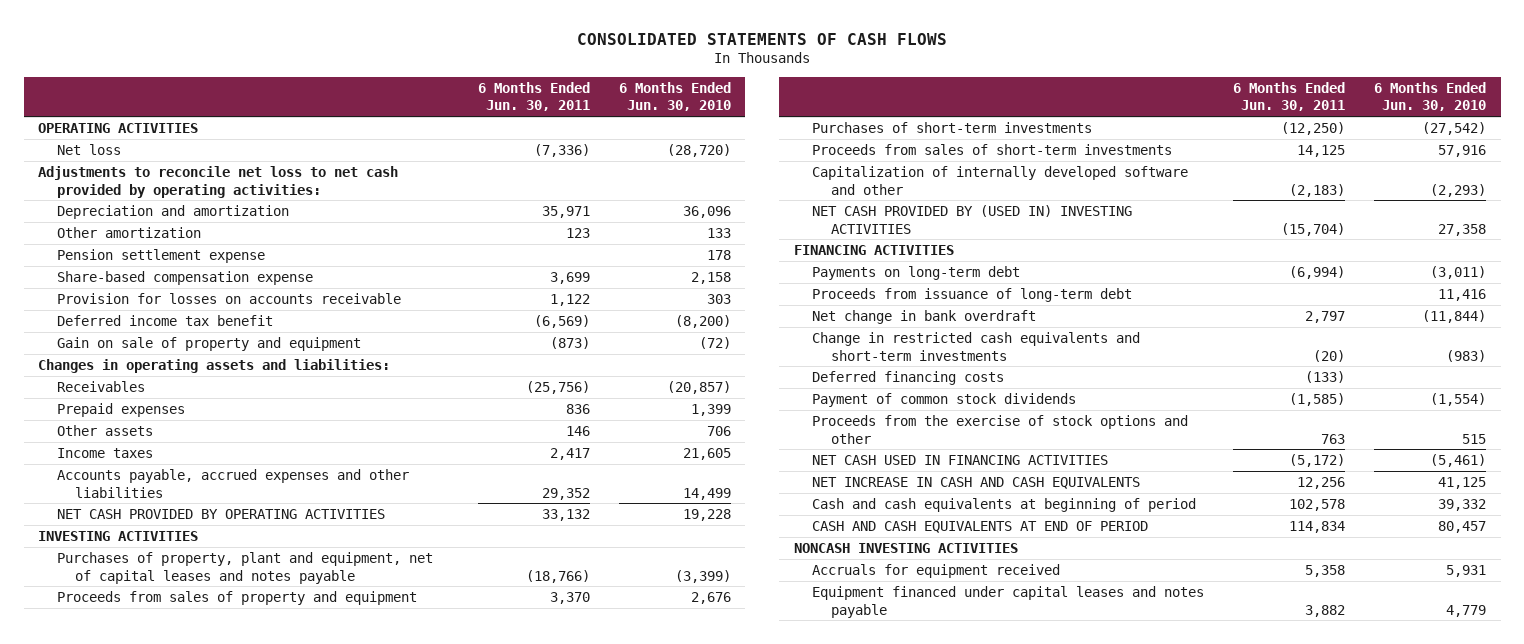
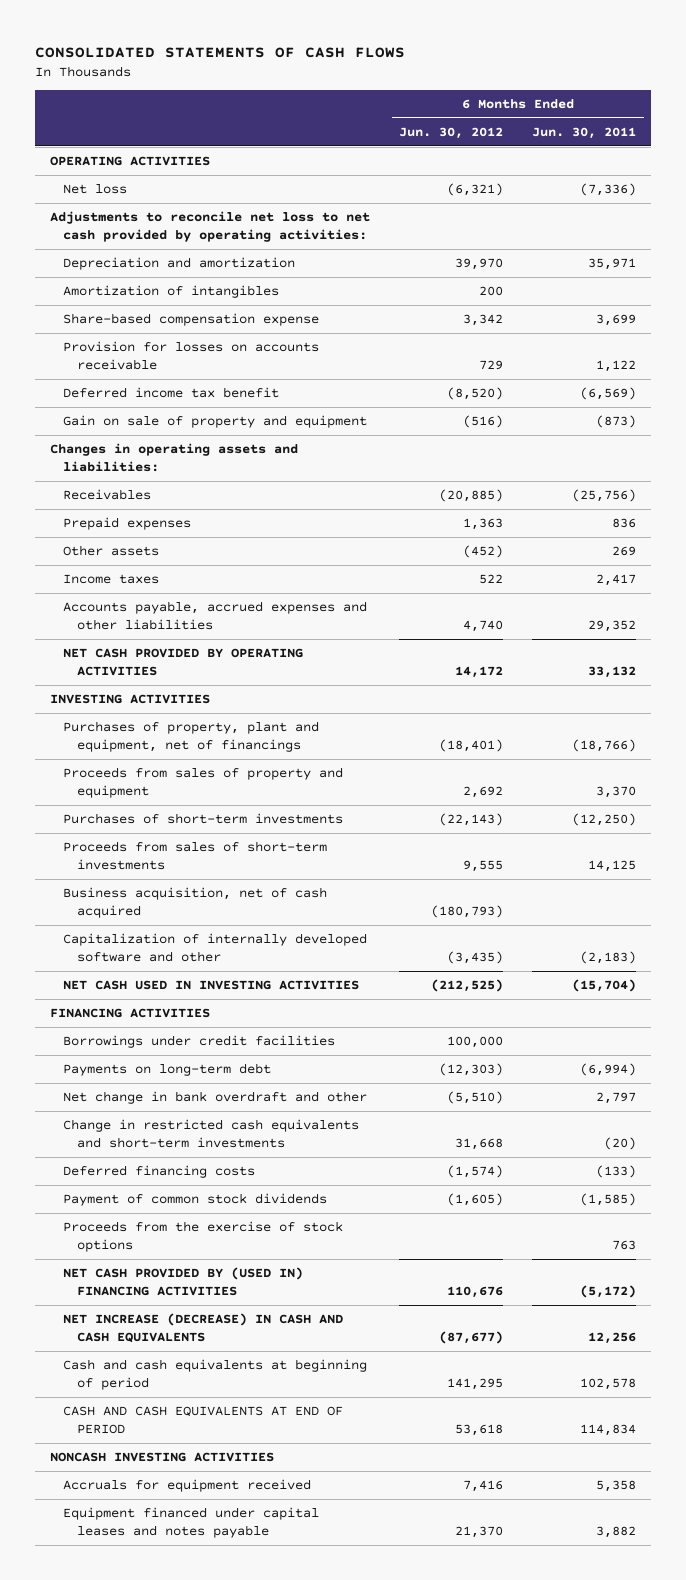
[618,81,731,112] 6 Months Ended Jun. 30, 2010 -> none
none -> [399,126,504,139] Jun. 30, 2012
[56,226,201,238] Other amortization -> none
[56,248,265,263] Pension settlement expense -> none
none -> [63,285,280,299] Amortization of intangibles
[565,425,590,436] 146 -> [612,546,637,557] 269
[56,551,433,584] Purchases of property, plant and equipment, net of capital leases and notes payable -> [63,721,320,752] Purchases of property, plant and equipment, net of financings
none -> [63,887,328,918] Business acquisition, net of cash acquired
[812,204,1133,234] NET CASH PROVIDED BY (USED IN) INVESTING ACTIVITIES -> [63,980,360,991] NET CASH USED IN INVESTING ACTIVITIES
none -> [63,1035,336,1049] Borrowings under credit facilities
[812,287,1133,302] Proceeds from issuance of long-term debt -> none
[812,309,1037,324] Net change in bank overdraft -> [63,1091,368,1105] Net change in bank overdraft and other
[812,414,1189,444] Proceeds from the exercise of stock options and other -> [63,1221,344,1252] Proceeds from the exercise of stock options
[812,454,1109,465] NET CASH USED IN FINANCING ACTIVITIES -> [63,1267,304,1296] NET CASH PROVIDED BY (USED IN) FINANCING ACTIVITIES
[812,476,1141,489] NET INCREASE IN CASH AND CASH EQUIVALENTS -> [63,1313,344,1343] NET INCREASE (DECREASE) IN CASH AND CASH EQUIVALENTS

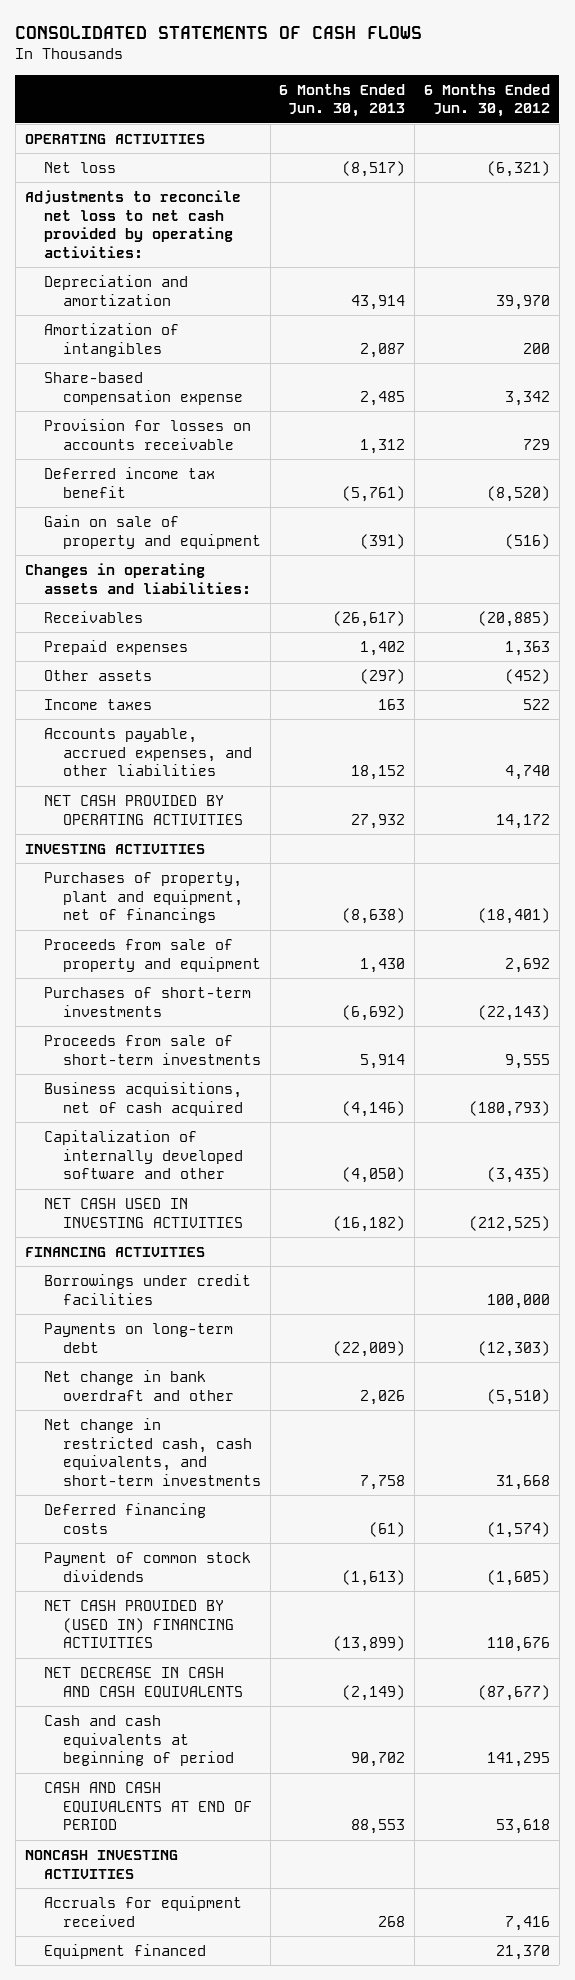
[532,126,637,139] Jun. 30, 2011 -> none
none -> [279,83,406,118] 6 Months Ended Jun. 30, 2013
[63,601,368,630] Accounts payable, accrued expenses and other liabilities -> [43,727,252,777] Accounts payable, accrued expenses, and other liabilities
[63,767,344,798] Proceeds from sales of property and equipment -> [43,938,261,972] Proceeds from sale of property and equipment
[63,841,328,870] Proceeds from sales of short-term investments -> [43,1034,261,1065] Proceeds from sale of short-term investments
[63,887,328,918] Business acquisition, net of cash acquired -> [43,1081,243,1116] Business acquisitions, net of cash acquired
[63,1119,360,1148] Change in restricted cash equivalents and short-term investments -> [43,1417,261,1486] Net change in restricted cash, cash equivalents, and short-term investments
[63,1221,344,1252] Proceeds from the exercise of stock options -> none
[63,1313,344,1343] NET INCREASE (DECREASE) IN CASH AND CASH EQUIVALENTS -> [43,1666,243,1698] NET DECREASE IN CASH AND CASH EQUIVALENTS
[63,1507,320,1538] Equipment financed under capital leases and notes payable -> [43,1943,206,1959] Equipment financed

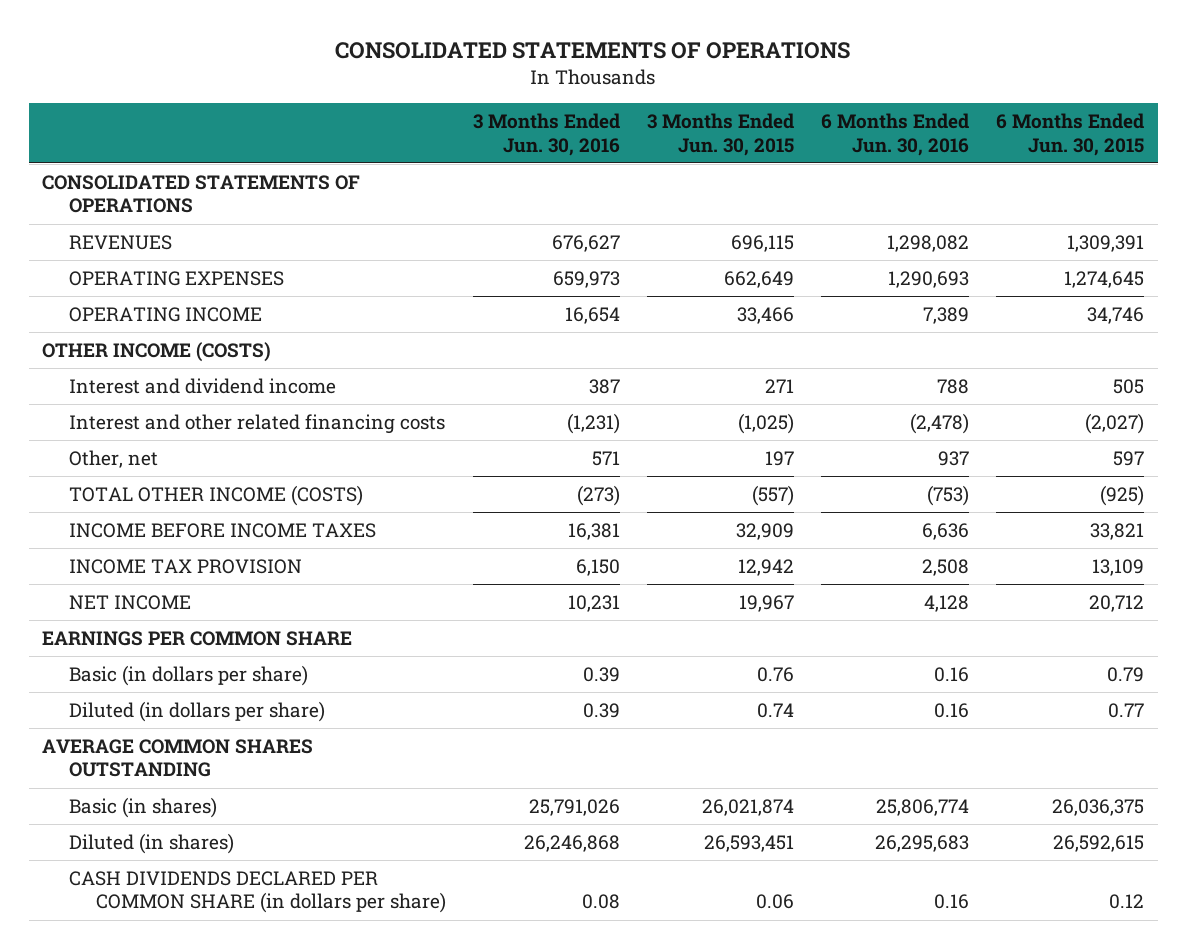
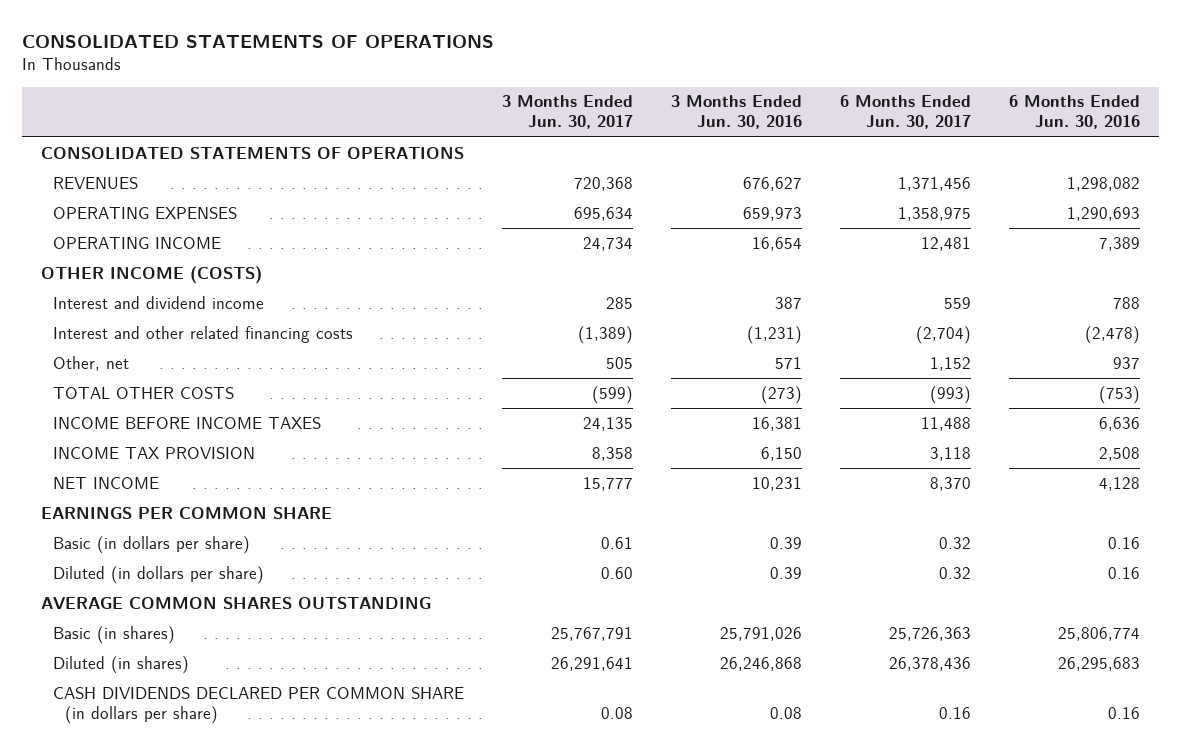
[647,113,795,156] 3 Months Ended Jun. 30, 2015 -> none
[996,113,1145,156] 6 Months Ended Jun. 30, 2015 -> none
none -> [501,95,633,130] 3 Months Ended Jun. 30, 2017
none -> [840,95,972,130] 6 Months Ended Jun. 30, 2017
[69,485,364,507] TOTAL OTHER INCOME (COSTS) -> [52,386,234,399] TOTAL OTHER COSTS

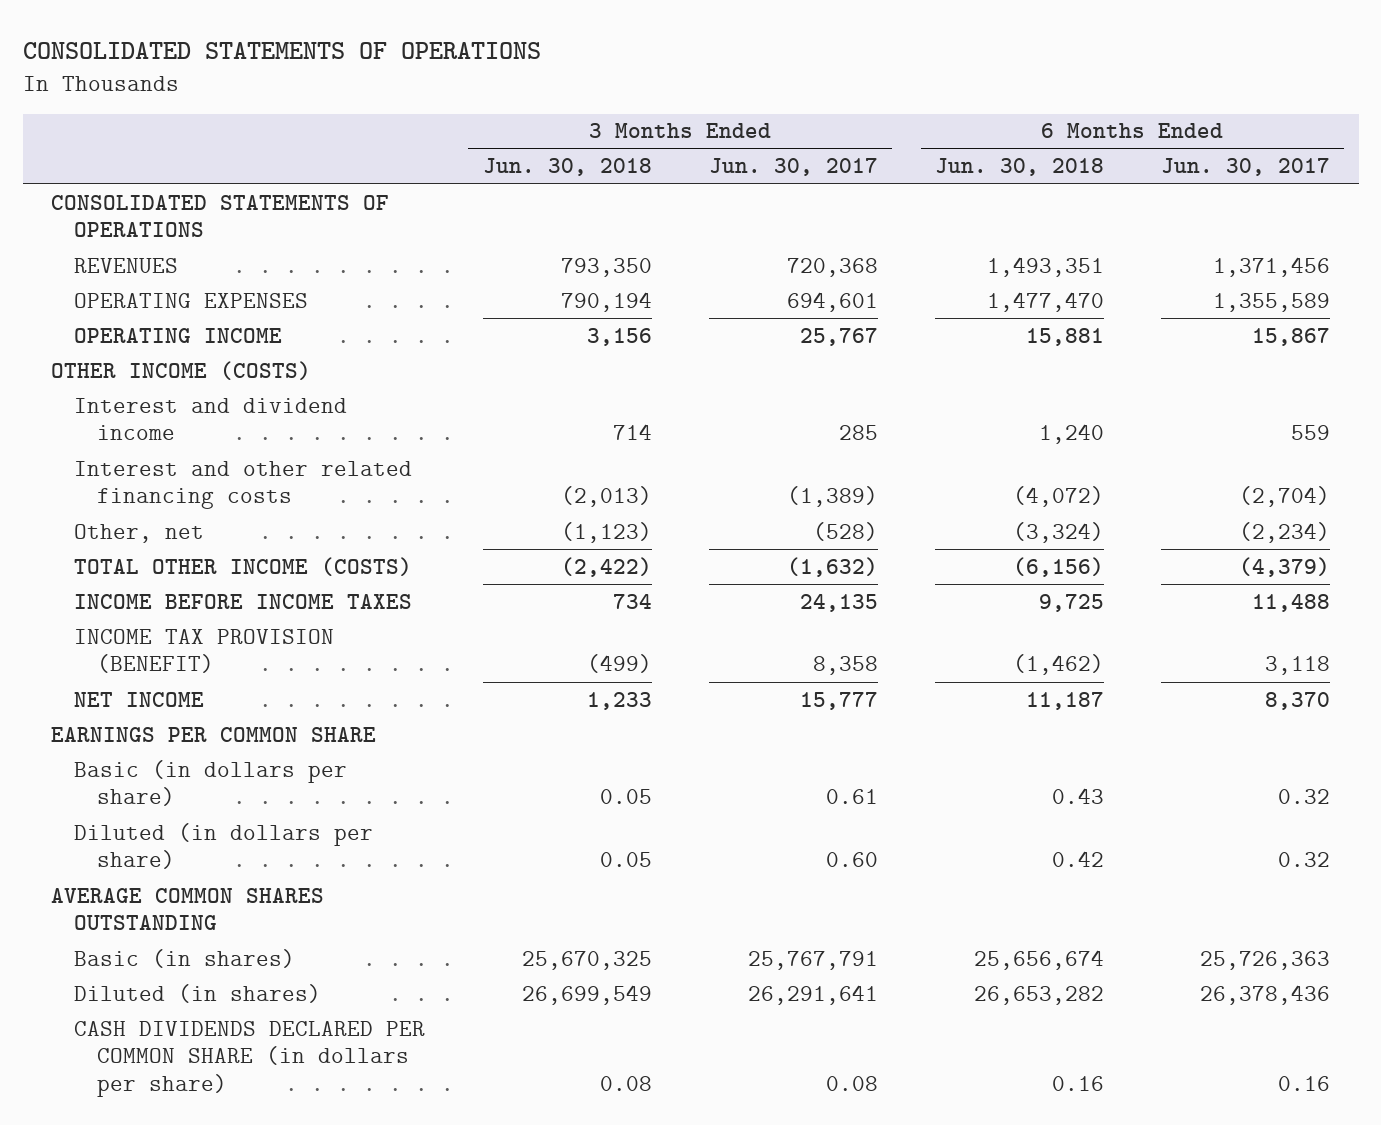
[670,95,802,130] 3 Months Ended Jun. 30, 2016 -> none
[1009,95,1141,130] 6 Months Ended Jun. 30, 2016 -> none
none -> [482,158,652,177] Jun. 30, 2018
none -> [934,158,1104,177] Jun. 30, 2018
[573,206,633,221] 695,634 -> [786,291,878,312] 694,601
[898,206,972,221] 1,358,975 -> [1213,292,1331,312] 1,355,589
[582,236,633,251] 24,734 -> [799,327,878,346] 25,767
[921,236,972,251] 12,481 -> [1252,327,1331,346] 15,867
[605,356,633,369] 505 -> [812,521,878,541] (528)
[930,356,972,371] 1,152 -> [1239,521,1331,543] (2,234)
[52,386,234,399] TOTAL OTHER COSTS -> [74,556,413,576] TOTAL OTHER INCOME (COSTS)
[591,385,633,404] (599) -> [786,556,878,577] (1,632)
[930,385,972,404] (993) -> [1239,556,1331,577] (4,379)
[52,446,255,459] INCOME TAX PROVISION -> [74,628,335,674] INCOME TAX PROVISION (BENEFIT)

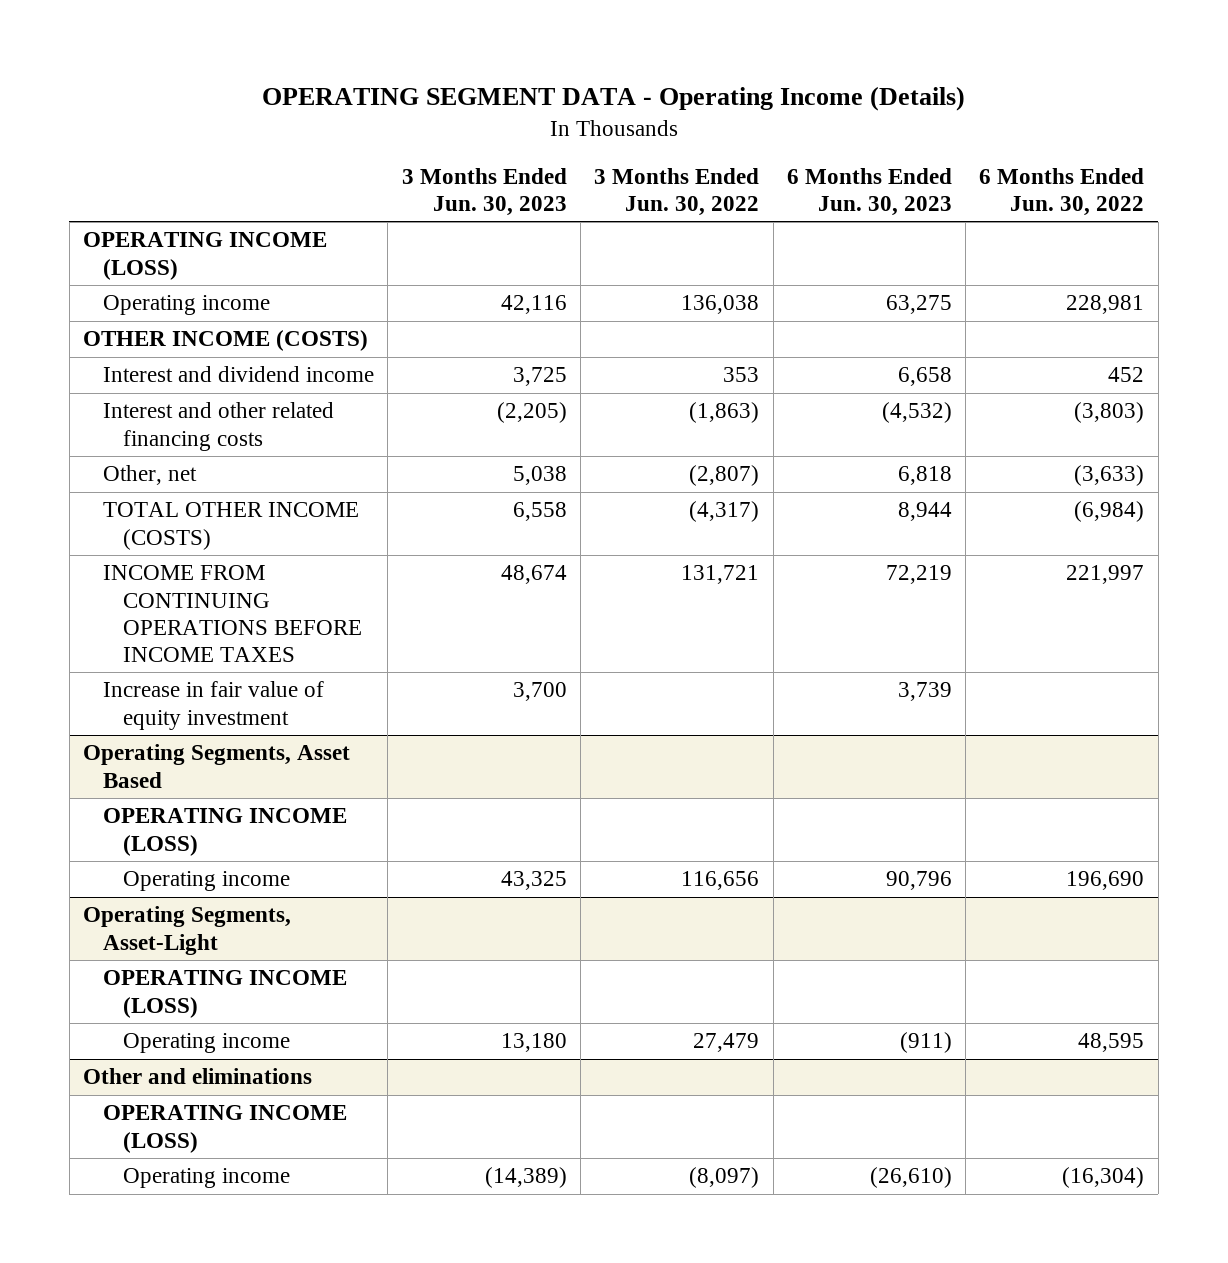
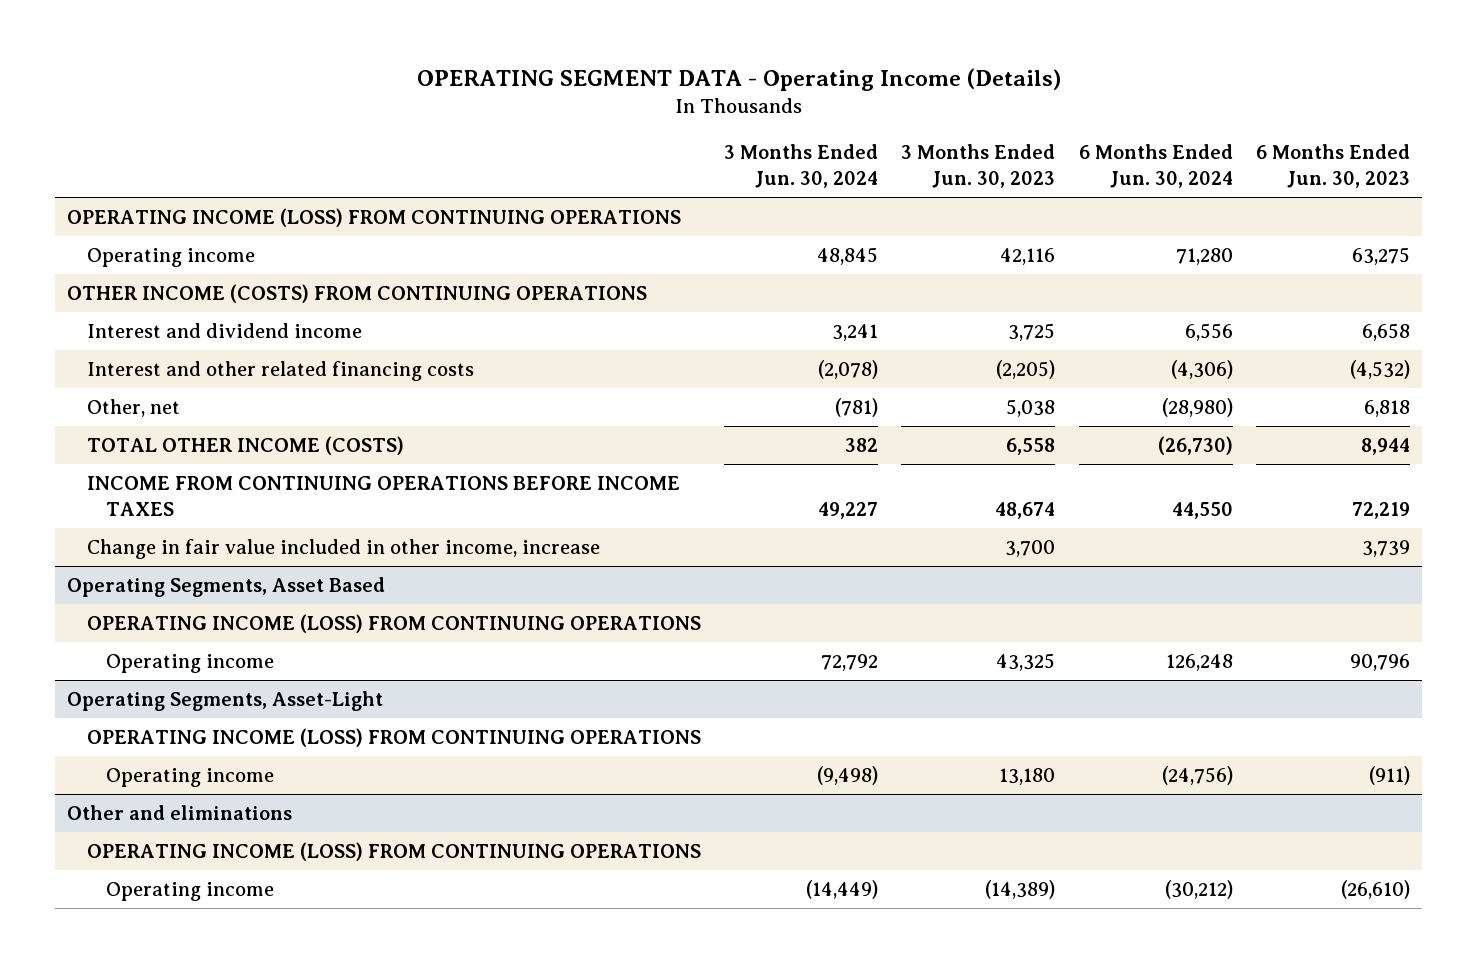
[594,167,760,216] 3 Months Ended Jun. 30, 2022 -> none
[979,167,1145,216] 6 Months Ended Jun. 30, 2022 -> none
none -> [724,144,879,189] 3 Months Ended Jun. 30, 2024
none -> [1078,144,1233,189] 6 Months Ended Jun. 30, 2024
[83,232,328,280] OPERATING INCOME (LOSS) -> [66,207,681,227] OPERATING INCOME (LOSS) FROM CONTINUING OPERATIONS
[83,330,369,352] OTHER INCOME (COSTS) -> [66,283,647,303] OTHER INCOME (COSTS) FROM CONTINUING OPERATIONS
[103,681,325,730] Increase in fair value of equity investment -> [86,538,600,559] Change in fair value included in other income, increase
[103,808,348,856] OPERATING INCOME (LOSS) -> [86,613,701,633] OPERATING INCOME (LOSS) FROM CONTINUING OPERATIONS
[103,970,348,1018] OPERATING INCOME (LOSS) -> [86,727,701,747] OPERATING INCOME (LOSS) FROM CONTINUING OPERATIONS
[103,1105,348,1153] OPERATING INCOME (LOSS) -> [86,841,701,861] OPERATING INCOME (LOSS) FROM CONTINUING OPERATIONS

